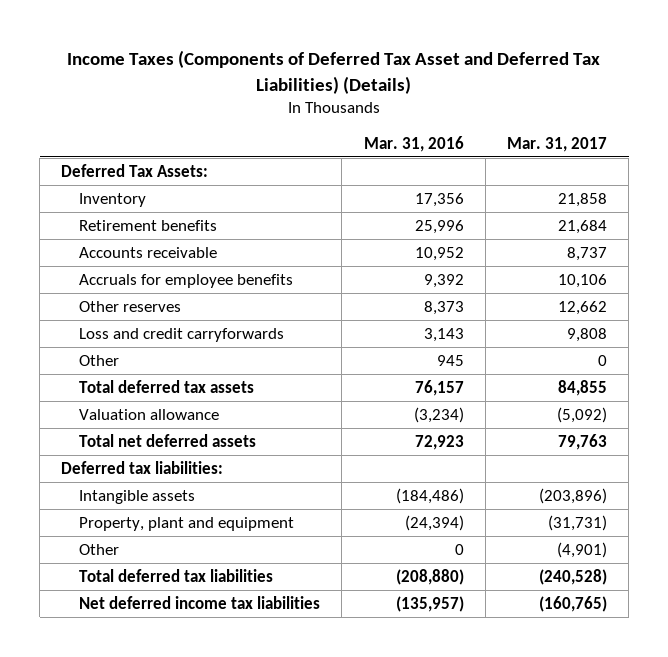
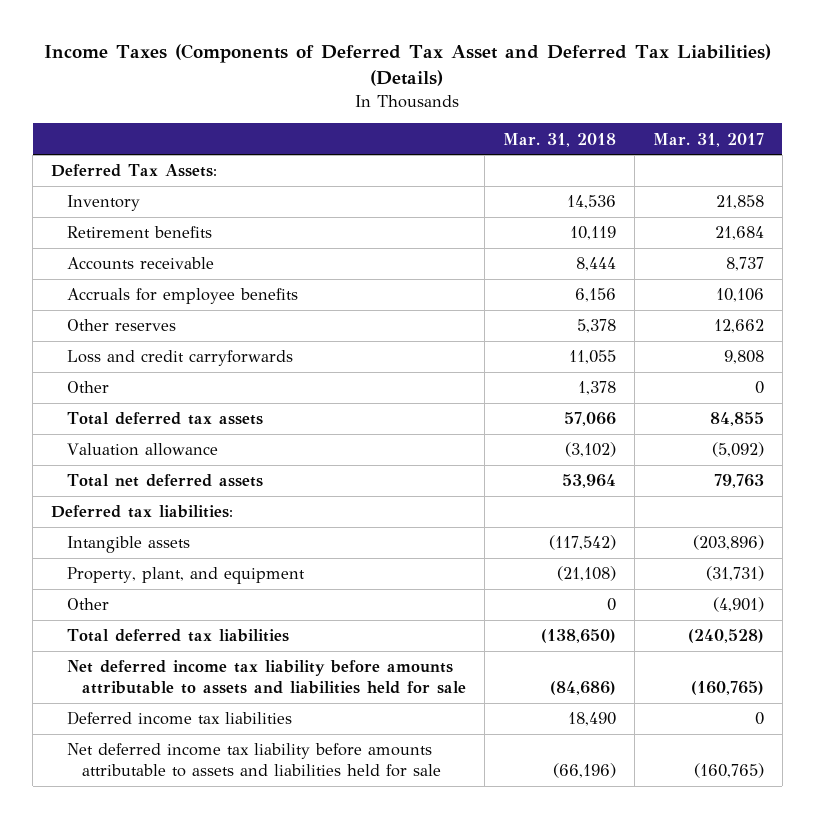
[363,135,464,152] Mar. 31, 2016 -> none
none -> [503,132,617,147] Mar. 31, 2018
[79,516,295,531] Property, plant and equipment -> [66,567,305,585] Property, plant, and equipment
none -> [66,660,467,695] Net deferred income tax liability before amounts attributable to assets and liabilities held for sale
none -> [66,711,292,726] Deferred income tax liabilities
[79,595,321,609] Net deferred income tax liabilities -> [66,743,442,778] Net deferred income tax liability before amounts attributable to assets and liabilities held for sale

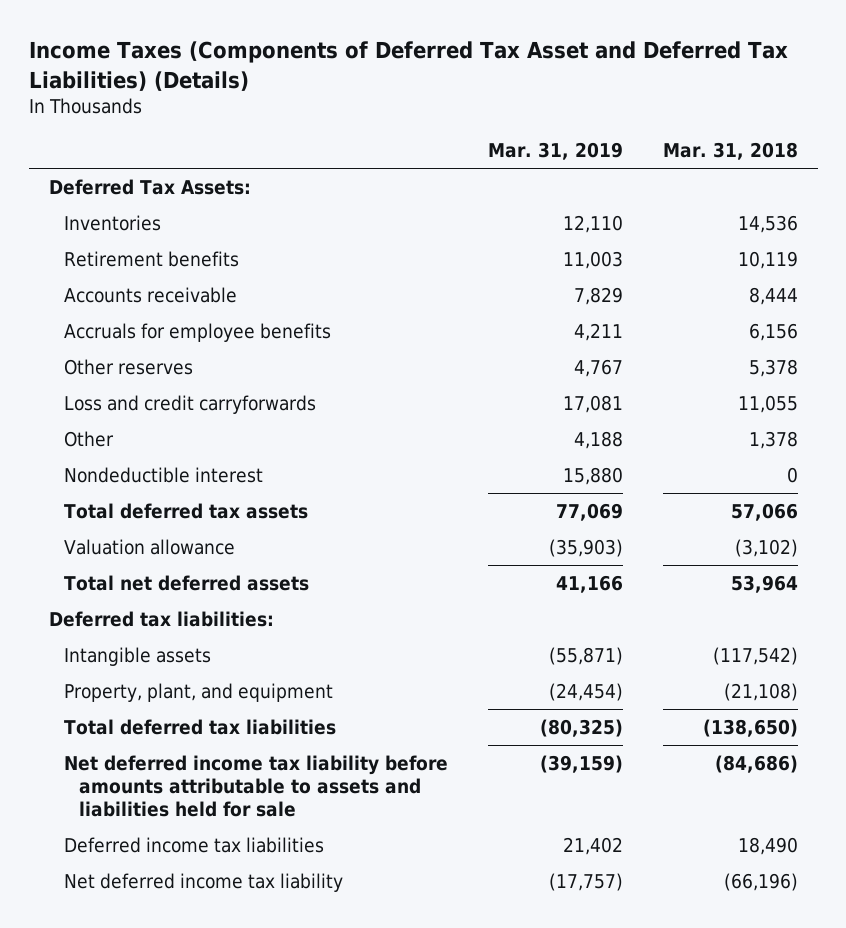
[652,132,764,147] Mar. 31, 2017 -> none
none -> [487,142,623,161] Mar. 31, 2019
[66,195,140,212] Inventory -> [63,214,161,231] Inventories
none -> [63,466,263,483] Nondeductible interest
[66,598,109,611] Other -> none
[66,743,442,778] Net deferred income tax liability before amounts attributable to assets and liabilities held for sale -> [63,872,343,892] Net deferred income tax liability

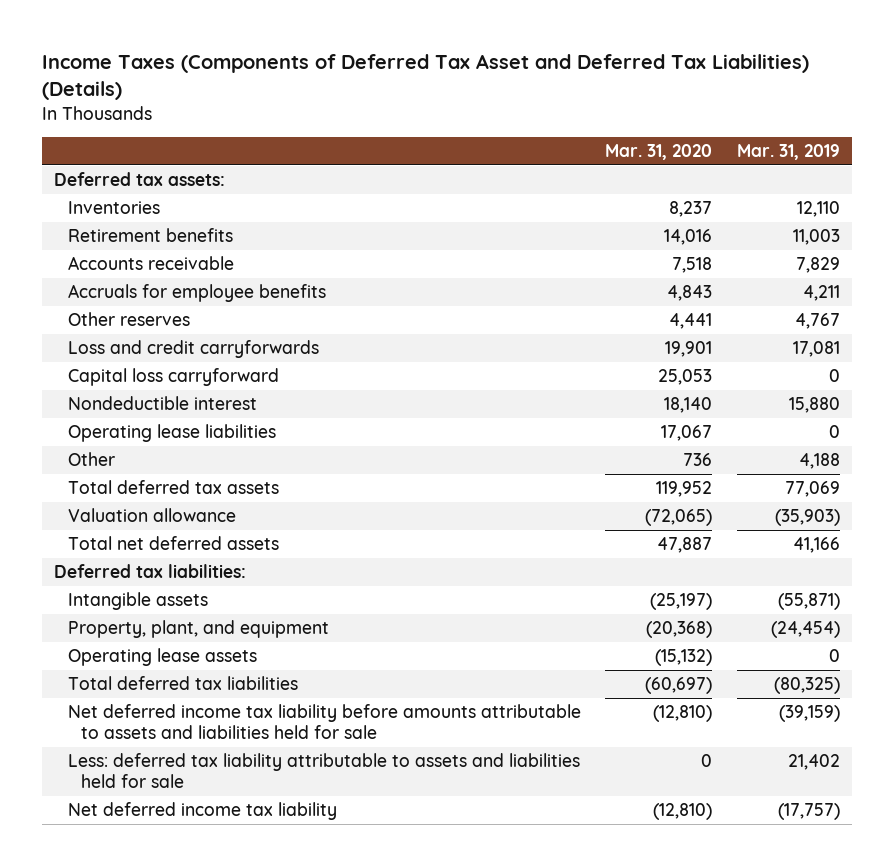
[662,142,798,161] Mar. 31, 2018 -> none
none -> [605,144,713,161] Mar. 31, 2020
[48,178,251,195] Deferred Tax Assets: -> [54,172,226,187] Deferred tax assets:
none -> [67,368,279,387] Capital loss carryforward
none -> [67,424,276,443] Operating lease liabilities
[63,430,114,447] Other -> [67,452,115,467] Other
none -> [67,648,257,667] Operating lease assets
[63,836,324,853] Deferred income tax liabilities -> [67,753,580,789] Less: deferred tax liability attributable to assets and liabilities held for sale

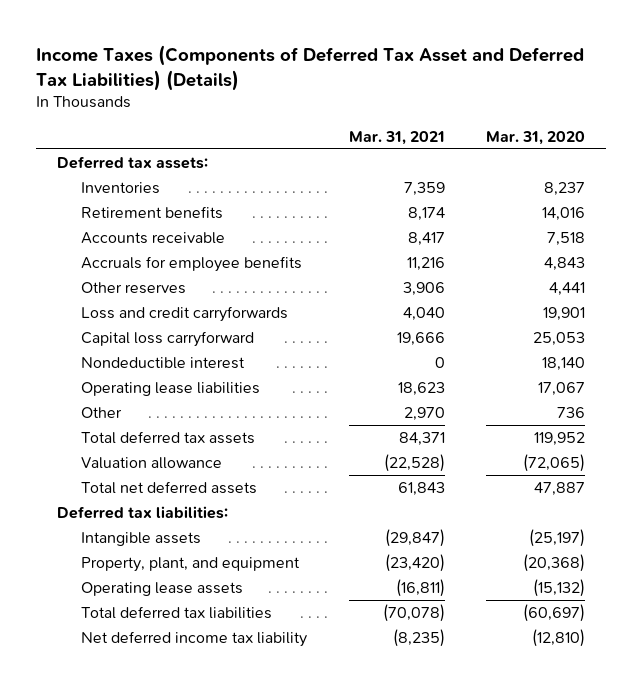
[736,144,840,161] Mar. 31, 2019 -> none
none -> [348,130,445,145] Mar. 31, 2021
[67,704,581,740] Net deferred income tax liability before amounts attributable to assets and liabilities held for sale -> none
[67,753,580,789] Less: deferred tax liability attributable to assets and liabilities held for sale -> none

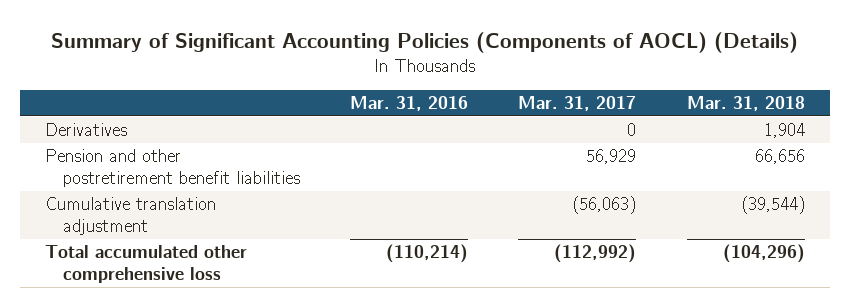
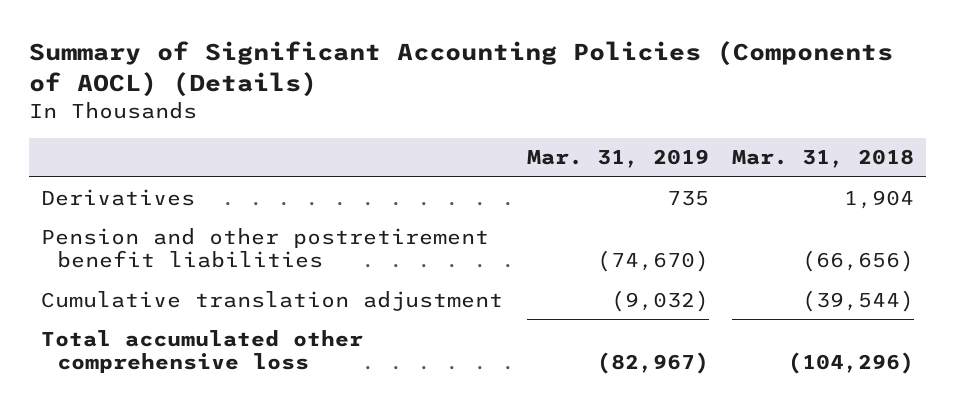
[350,95,469,111] Mar. 31, 2016 -> none
[518,95,637,111] Mar. 31, 2017 -> none
none -> [526,149,709,169] Mar. 31, 2019
[754,149,805,165] 66,656 -> [802,250,915,273] (66,656)

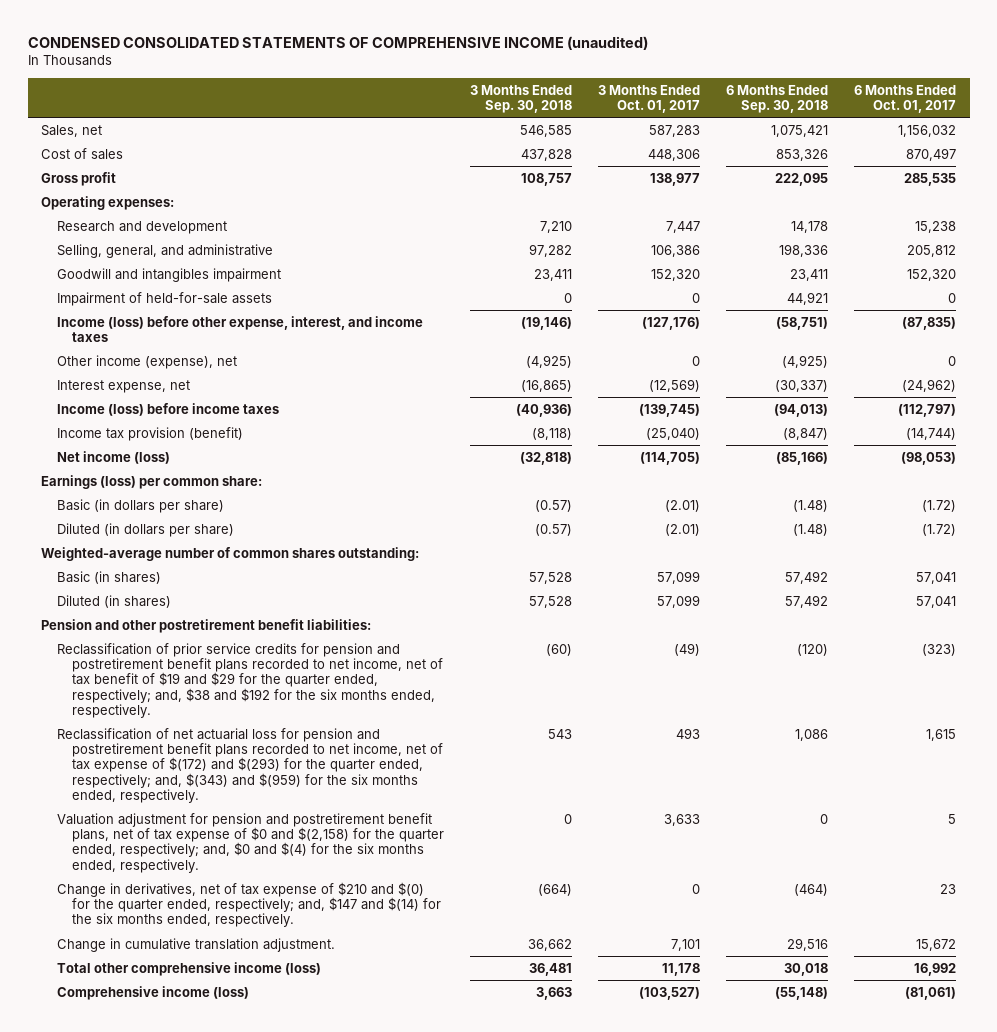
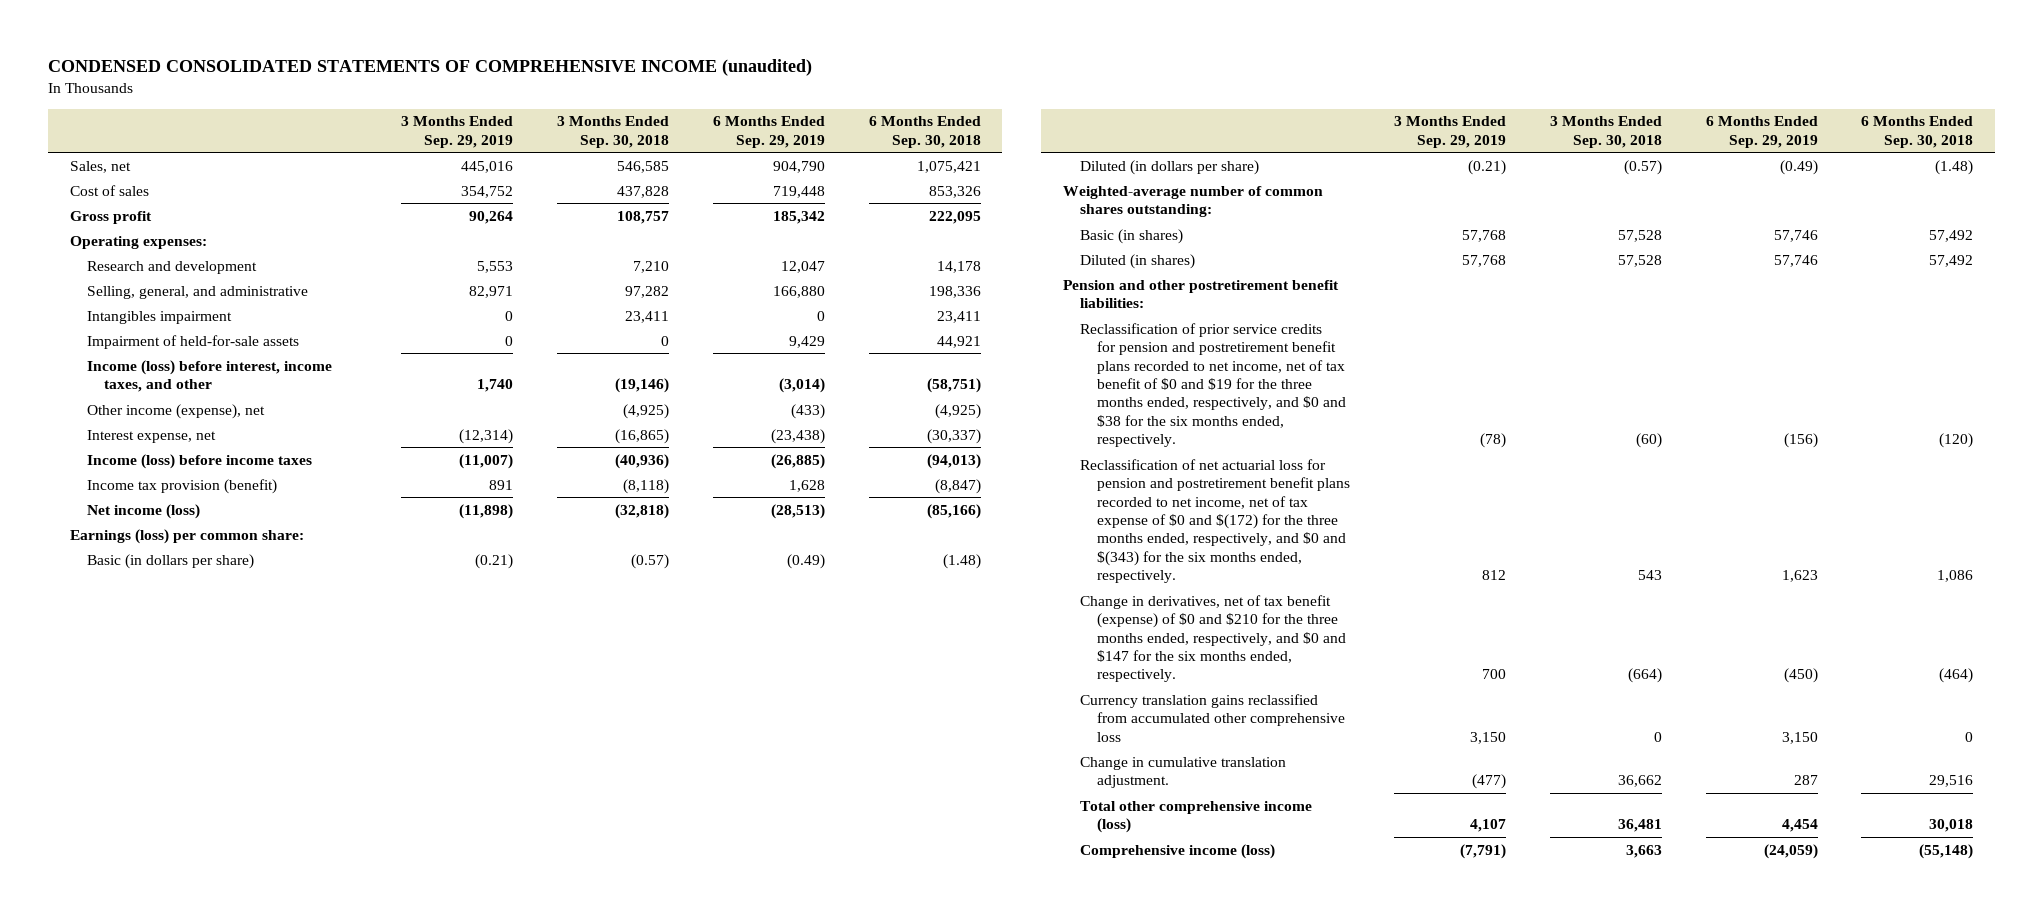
[598,84,701,113] 3 Months Ended Oct. 01, 2017 -> none
[854,84,957,113] 6 Months Ended Oct. 01, 2017 -> none
none -> [400,116,513,148] 3 Months Ended Sep. 29, 2019
none -> [712,116,825,148] 6 Months Ended Sep. 29, 2019
[56,267,281,282] Goodwill and intangibles impairment -> [87,310,233,324] Intangibles impairment
[56,315,423,343] Income (loss) before other expense, interest, and income taxes -> [87,359,333,393] Income (loss) before interest, income taxes, and other
[56,812,445,873] Valuation adjustment for pension and postretirement benefit plans, net of tax expense of $0 and $(2,158) for the quarter ended, respectively; and, $0 and $(4) for the six months ended, respectively. -> none
[56,642,444,719] Reclassification of prior service credits for pension and postretirement benefit plans recorded to net income, net of tax benefit of $19 and $29 for the quarter ended, respectively; and, $38 and $192 for the six months ended, respectively. -> [1079,322,1346,448] Reclassification of prior service credits for pension and postretirement benefit plans recorded to net income, net of tax benefit of $0 and $19 for the three months ended, respectively, and $0 and $38 for the six months ended, respectively.
[56,727,444,804] Reclassification of net actuarial loss for pension and postretirement benefit plans recorded to net income, net of tax expense of $(172) and $(293) for the quarter ended, respectively; and, $(343) and $(959) for the six months ended, respectively. -> [1079,458,1350,584] Reclassification of net actuarial loss for pension and postretirement benefit plans recorded to net income, net of tax expense of $0 and $(172) for the three months ended, respectively, and $0 and $(343) for the six months ended, respectively.
[56,881,442,928] Change in derivatives, net of tax expense of $210 and $(0) for the quarter ended, respectively; and, $147 and $(14) for the six months ended, respectively. -> [1079,594,1346,683] Change in derivatives, net of tax benefit (expense) of $0 and $210 for the three months ended, respectively, and $0 and $147 for the six months ended, respectively.
none -> [1079,693,1345,742] Currency translation gains reclassified from accumulated other comprehensive loss

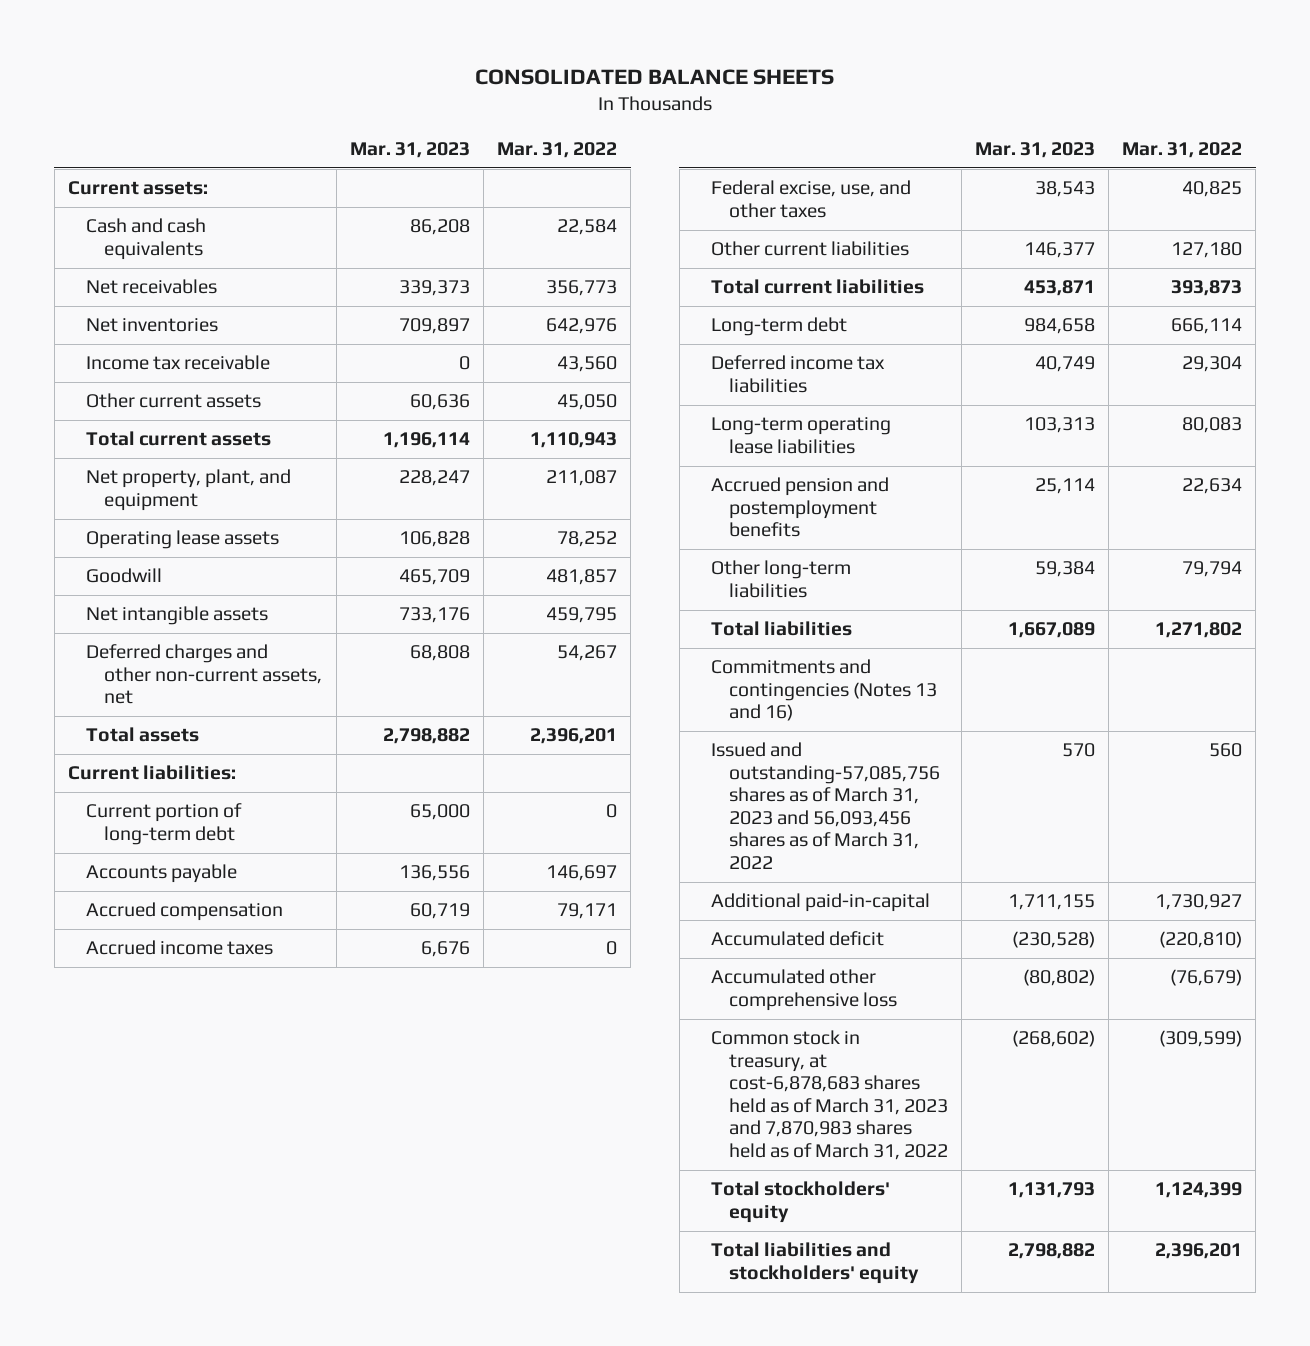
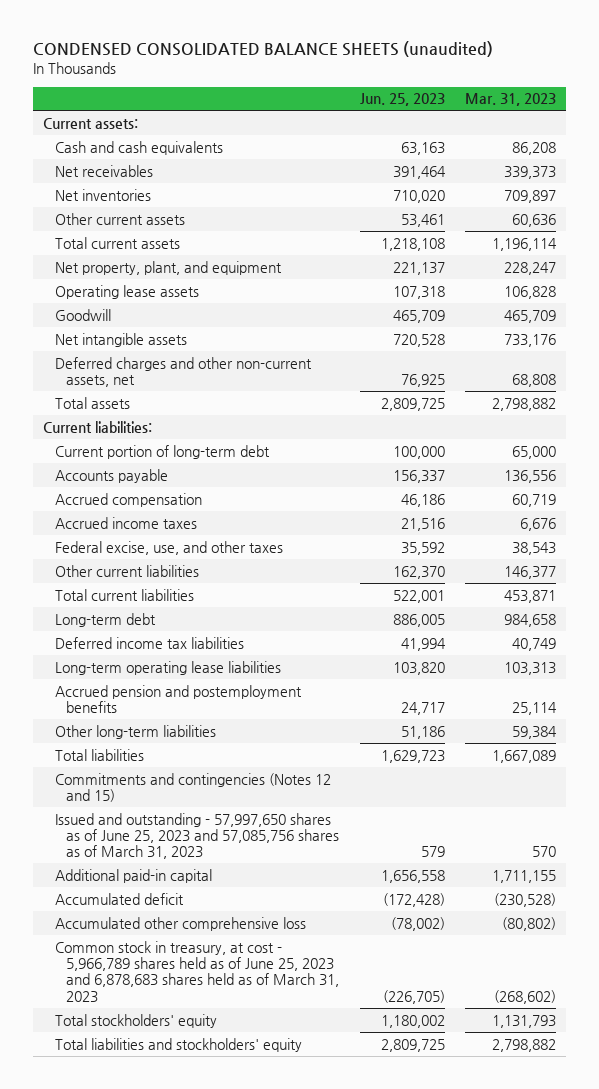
[475,69,835,86] CONSOLIDATED BALANCE SHEETS -> [32,41,493,58] CONDENSED CONSOLIDATED BALANCE SHEETS (unaudited)
[497,142,618,159] Mar. 31, 2022 -> none
none -> [359,93,445,107] Jun. 25, 2023
[86,355,271,371] Income tax receivable -> none
[710,659,938,722] Commitments and contingencies (Notes 13 and 16) -> [54,772,331,803] Commitments and contingencies (Notes 12 and 15)
[710,742,941,871] Issued and outstanding-57,085,756 shares as of March 31, 2023 and 56,093,456 shares as of March 31, 2022 -> [54,812,340,860] Issued and outstanding - 57,997,650 shares as of June 25, 2023 and 57,085,756 shares as of March 31, 2023
[710,893,930,913] Additional paid-in-capital -> [54,868,212,883] Additional paid-in capital
[710,1030,949,1161] Common stock in treasury, at cost-6,878,683 shares held as of March 31, 2023 and 7,870,983 shares held as of March 31, 2022 -> [54,940,340,1003] Common stock in treasury, at cost - 5,966,789 shares held as of June 25, 2023 and 6,878,683 shares held as of March 31, 2023

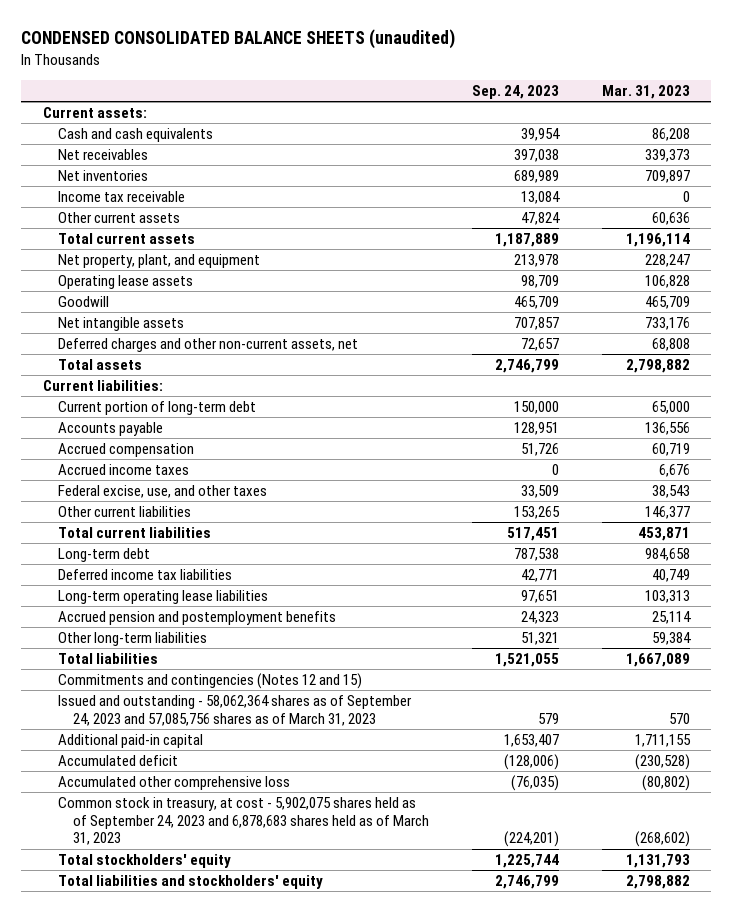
[359,93,445,107] Jun. 25, 2023 -> none
none -> [471,84,559,99] Sep. 24, 2023
none -> [57,190,185,202] Income tax receivable
[54,812,340,860] Issued and outstanding - 57,997,650 shares as of June 25, 2023 and 57,085,756 shares as of March 31, 2023 -> [57,694,412,726] Issued and outstanding - 58,062,364 shares as of September 24, 2023 and 57,085,756 shares as of March 31, 2023
[54,940,340,1003] Common stock in treasury, at cost - 5,966,789 shares held as of June 25, 2023 and 6,878,683 shares held as of March 31, 2023 -> [57,796,429,846] Common stock in treasury, at cost - 5,902,075 shares held as of September 24, 2023 and 6,878,683 shares held as of March 31, 2023

